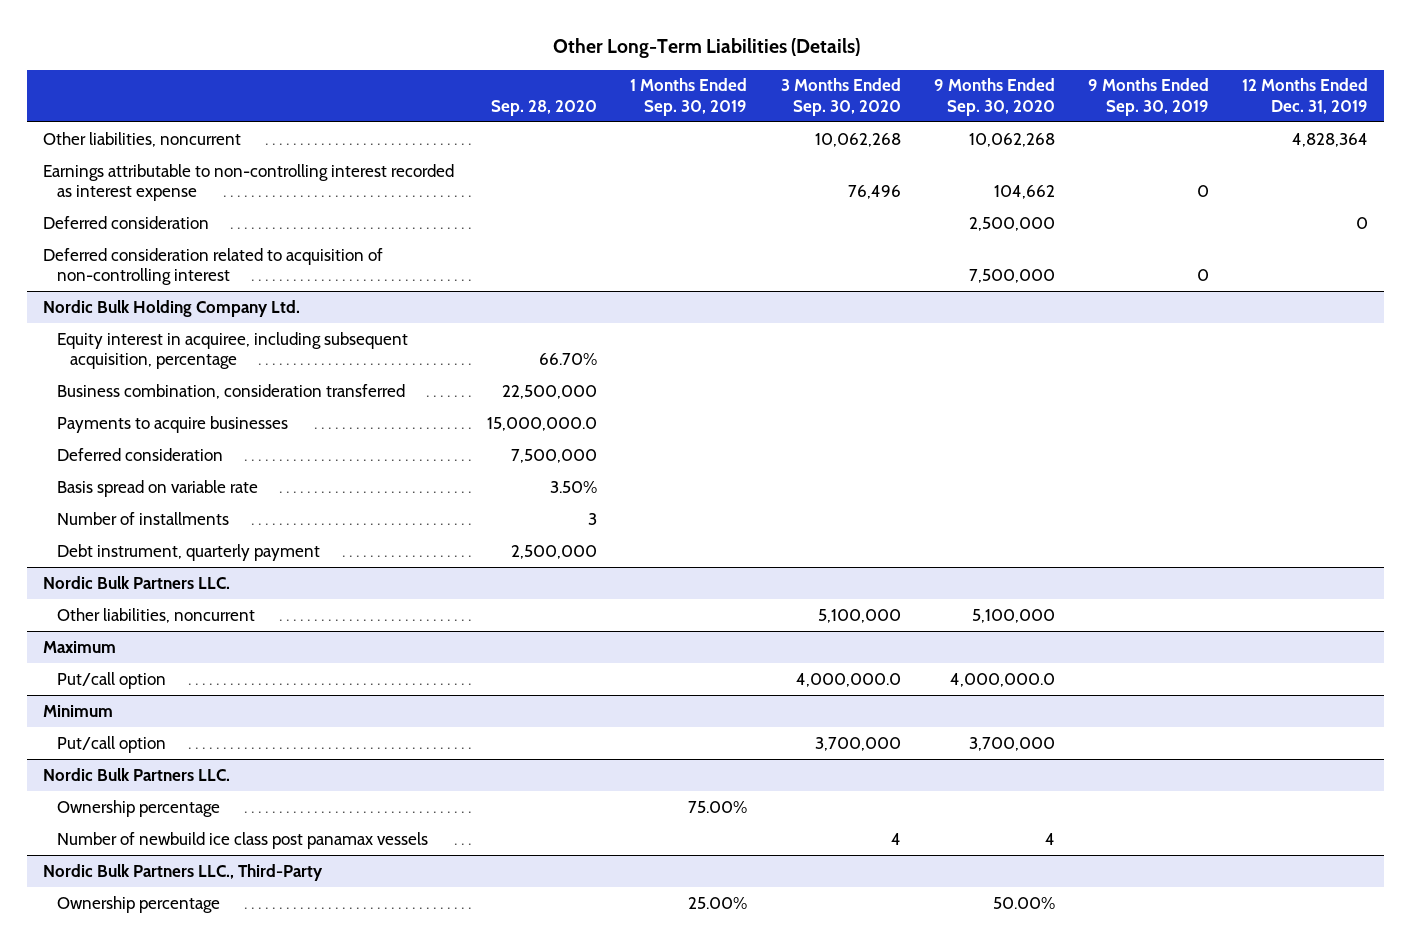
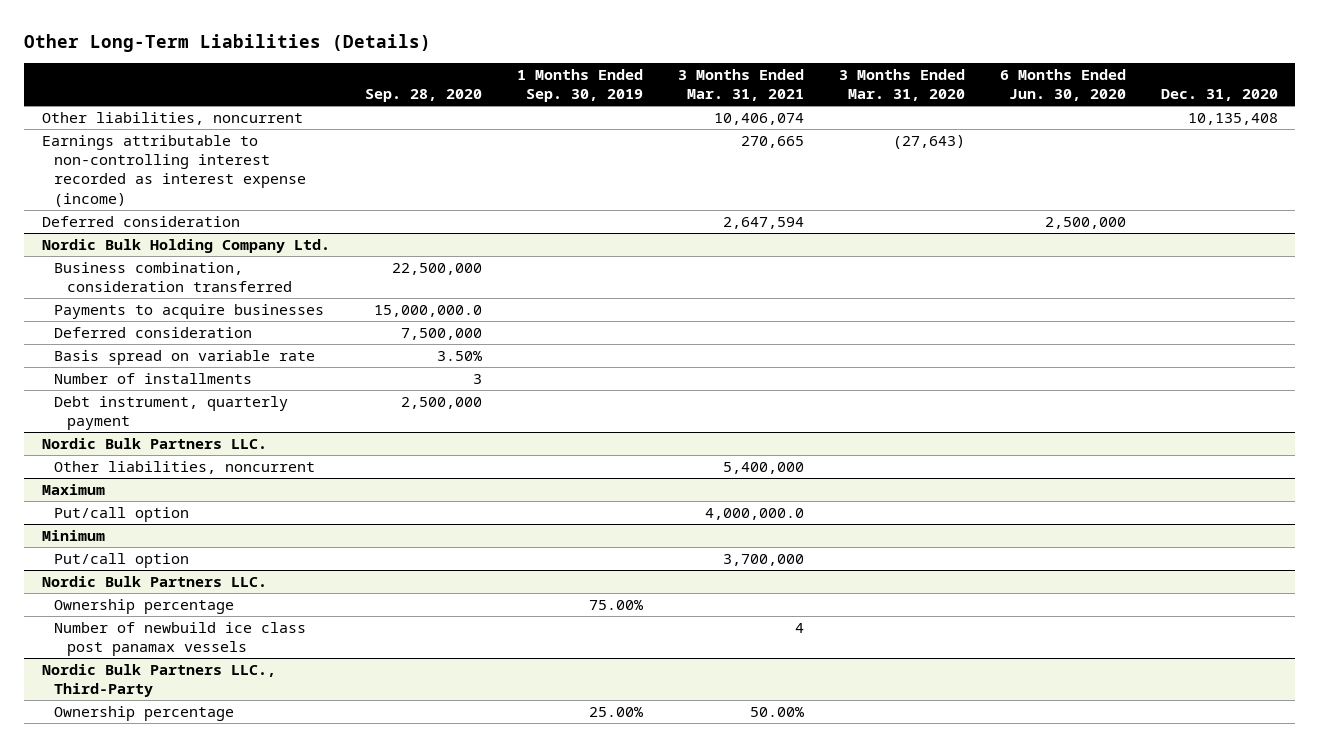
[780,78,901,116] 3 Months Ended Sep. 30, 2020 -> none
[933,78,1055,116] 9 Months Ended Sep. 30, 2020 -> none
[1087,78,1209,116] 9 Months Ended Sep. 30, 2019 -> none
[1241,78,1368,114] 12 Months Ended Dec. 31, 2019 -> none
none -> [677,69,804,102] 3 Months Ended Mar. 31, 2021
none -> [838,69,965,102] 3 Months Ended Mar. 31, 2020
none -> [999,69,1126,102] 6 Months Ended Jun. 30, 2020
none -> [1160,89,1278,102] Dec. 31, 2020
[43,163,455,202] Earnings attributable to non-controlling interest recorded as interest expense -> [41,135,307,207] Earnings attributable to non-controlling interest recorded as interest expense (income)
[43,247,384,286] Deferred consideration related to acquisition of non-controlling interest -> none
[56,331,408,370] Equity interest in acquiree, including subsequent acquisition, percentage -> none

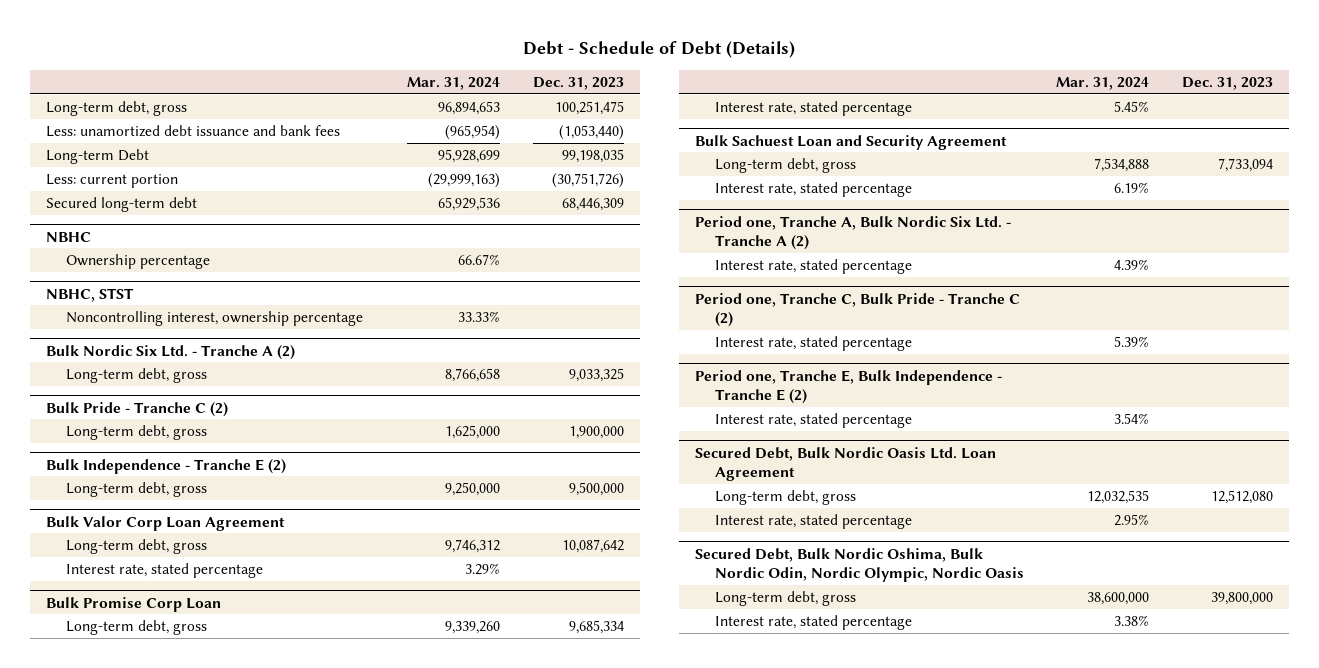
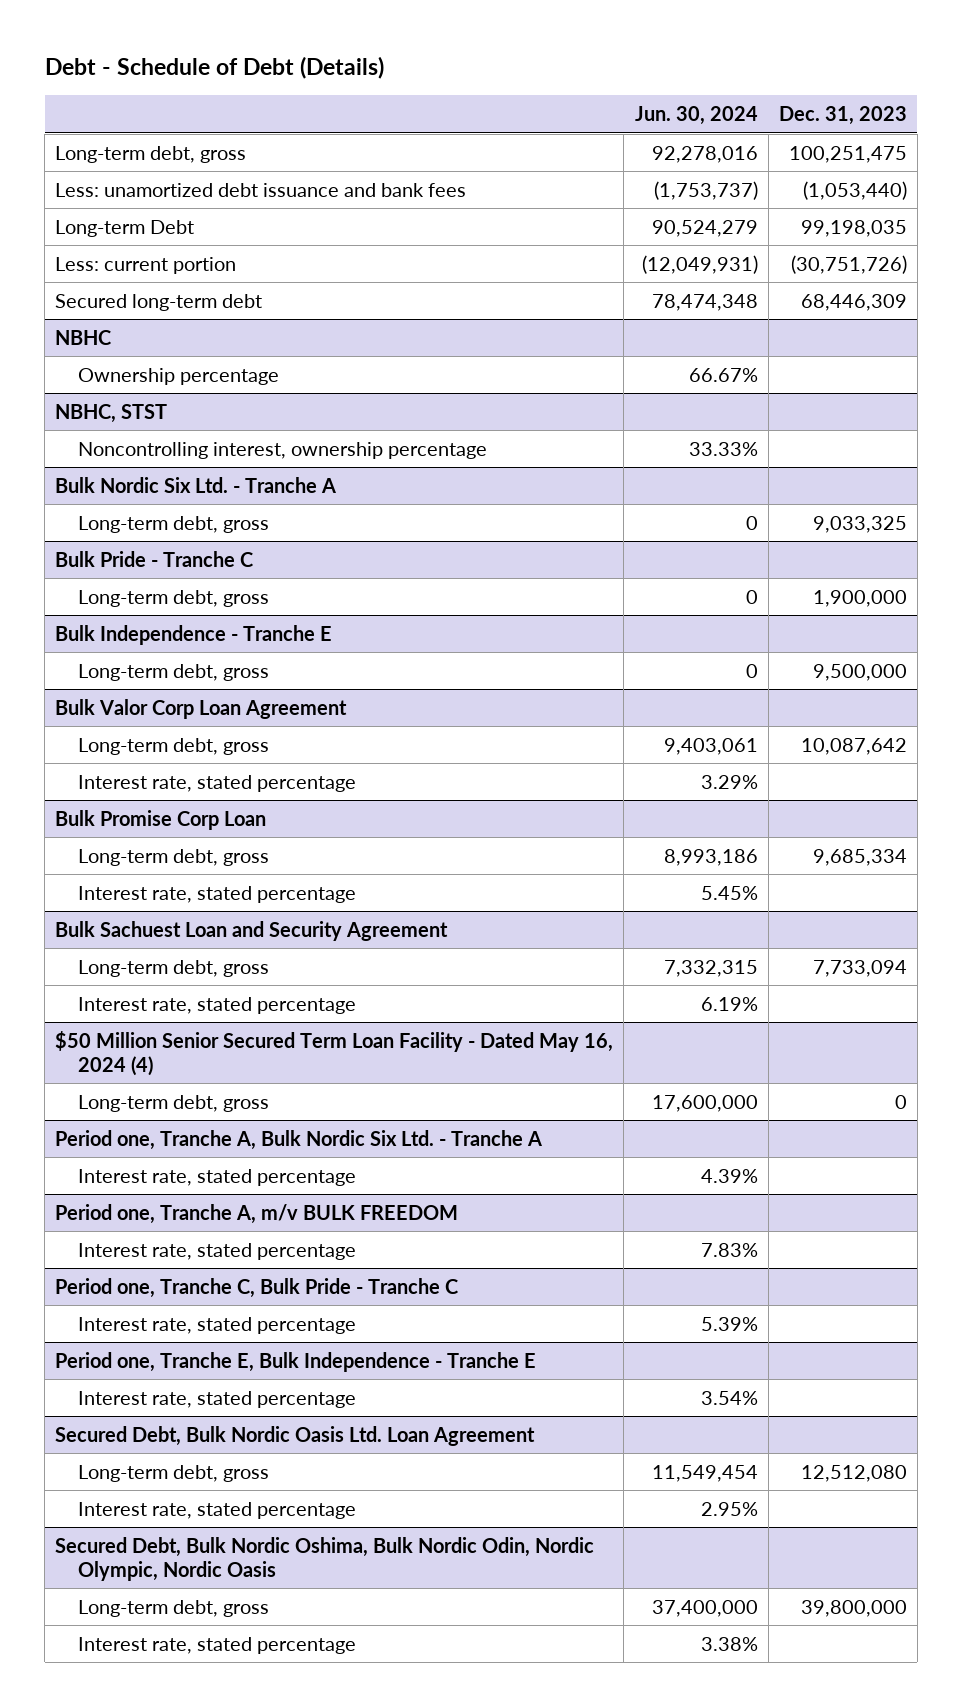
[407,76,501,90] Mar. 31, 2024 -> none
none -> [634,106,758,126] Jun. 30, 2024
[45,344,295,360] Bulk Nordic Six Ltd. - Tranche A (2) -> [55,476,337,493] Bulk Nordic Six Ltd. - Tranche A
[45,401,228,417] Bulk Pride - Tranche C (2) -> [55,550,254,567] Bulk Pride - Tranche C
[45,458,286,474] Bulk Independence - Tranche E (2) -> [55,624,333,645] Bulk Independence - Tranche E
none -> [55,1030,614,1076] $50 Million Senior Secured Term Loan Facility - Dated May 16, 2024 (4)
none -> [78,1094,270,1112] Long-term debt, gross
[695,215,1012,250] Period one, Tranche A, Bulk Nordic Six Ltd. - Tranche A (2) -> [55,1129,543,1150] Period one, Tranche A, Bulk Nordic Six Ltd. - Tranche A
none -> [55,1203,459,1224] Period one, Tranche A, m/v BULK FREEDOM
none -> [78,1242,357,1260] Interest rate, stated percentage
[695,292,1021,327] Period one, Tranche C, Bulk Pride - Tranche C (2) -> [55,1277,459,1298] Period one, Tranche C, Bulk Pride - Tranche C
[695,369,1003,404] Period one, Tranche E, Bulk Independence - Tranche E (2) -> [55,1351,537,1372] Period one, Tranche E, Bulk Independence - Tranche E

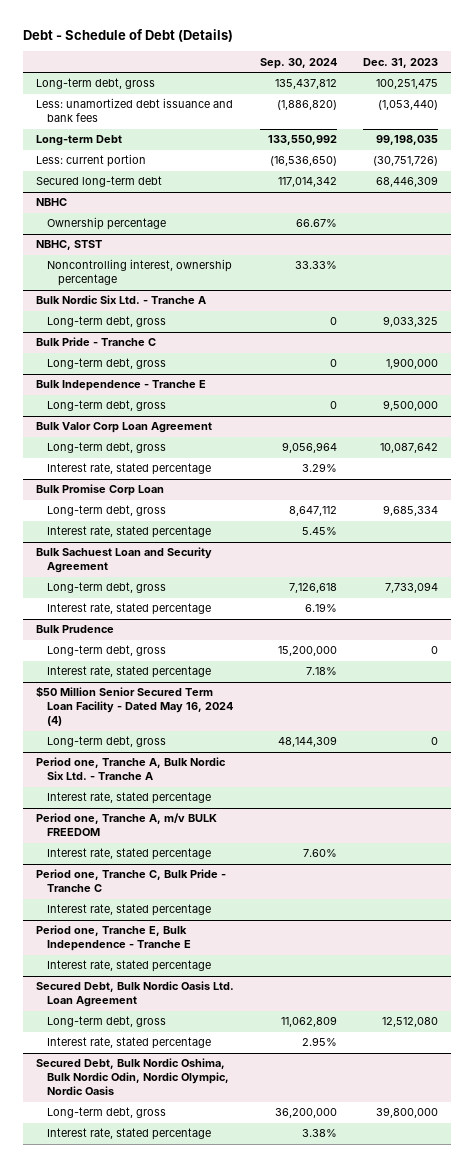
[634,106,758,126] Jun. 30, 2024 -> none
none -> [260,57,338,69] Sep. 30, 2024
none -> [35,625,114,634] Bulk Prudence
none -> [46,645,166,657] Long-term debt, gross
none -> [46,666,211,679] Interest rate, stated percentage

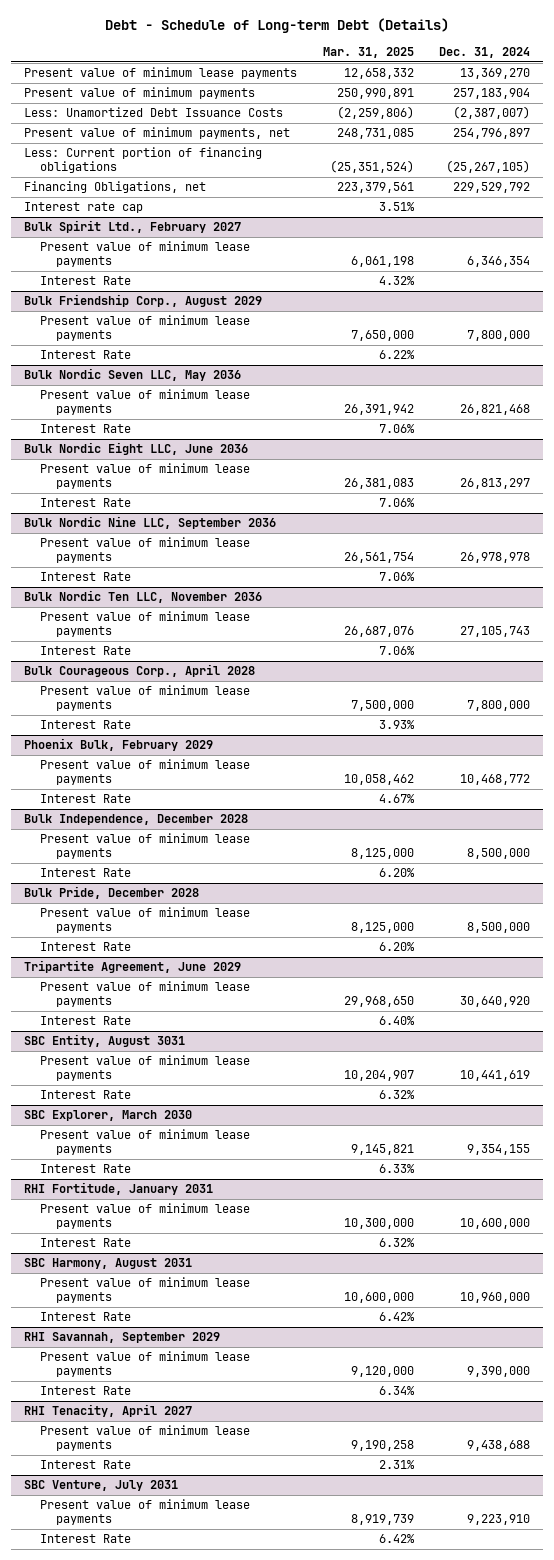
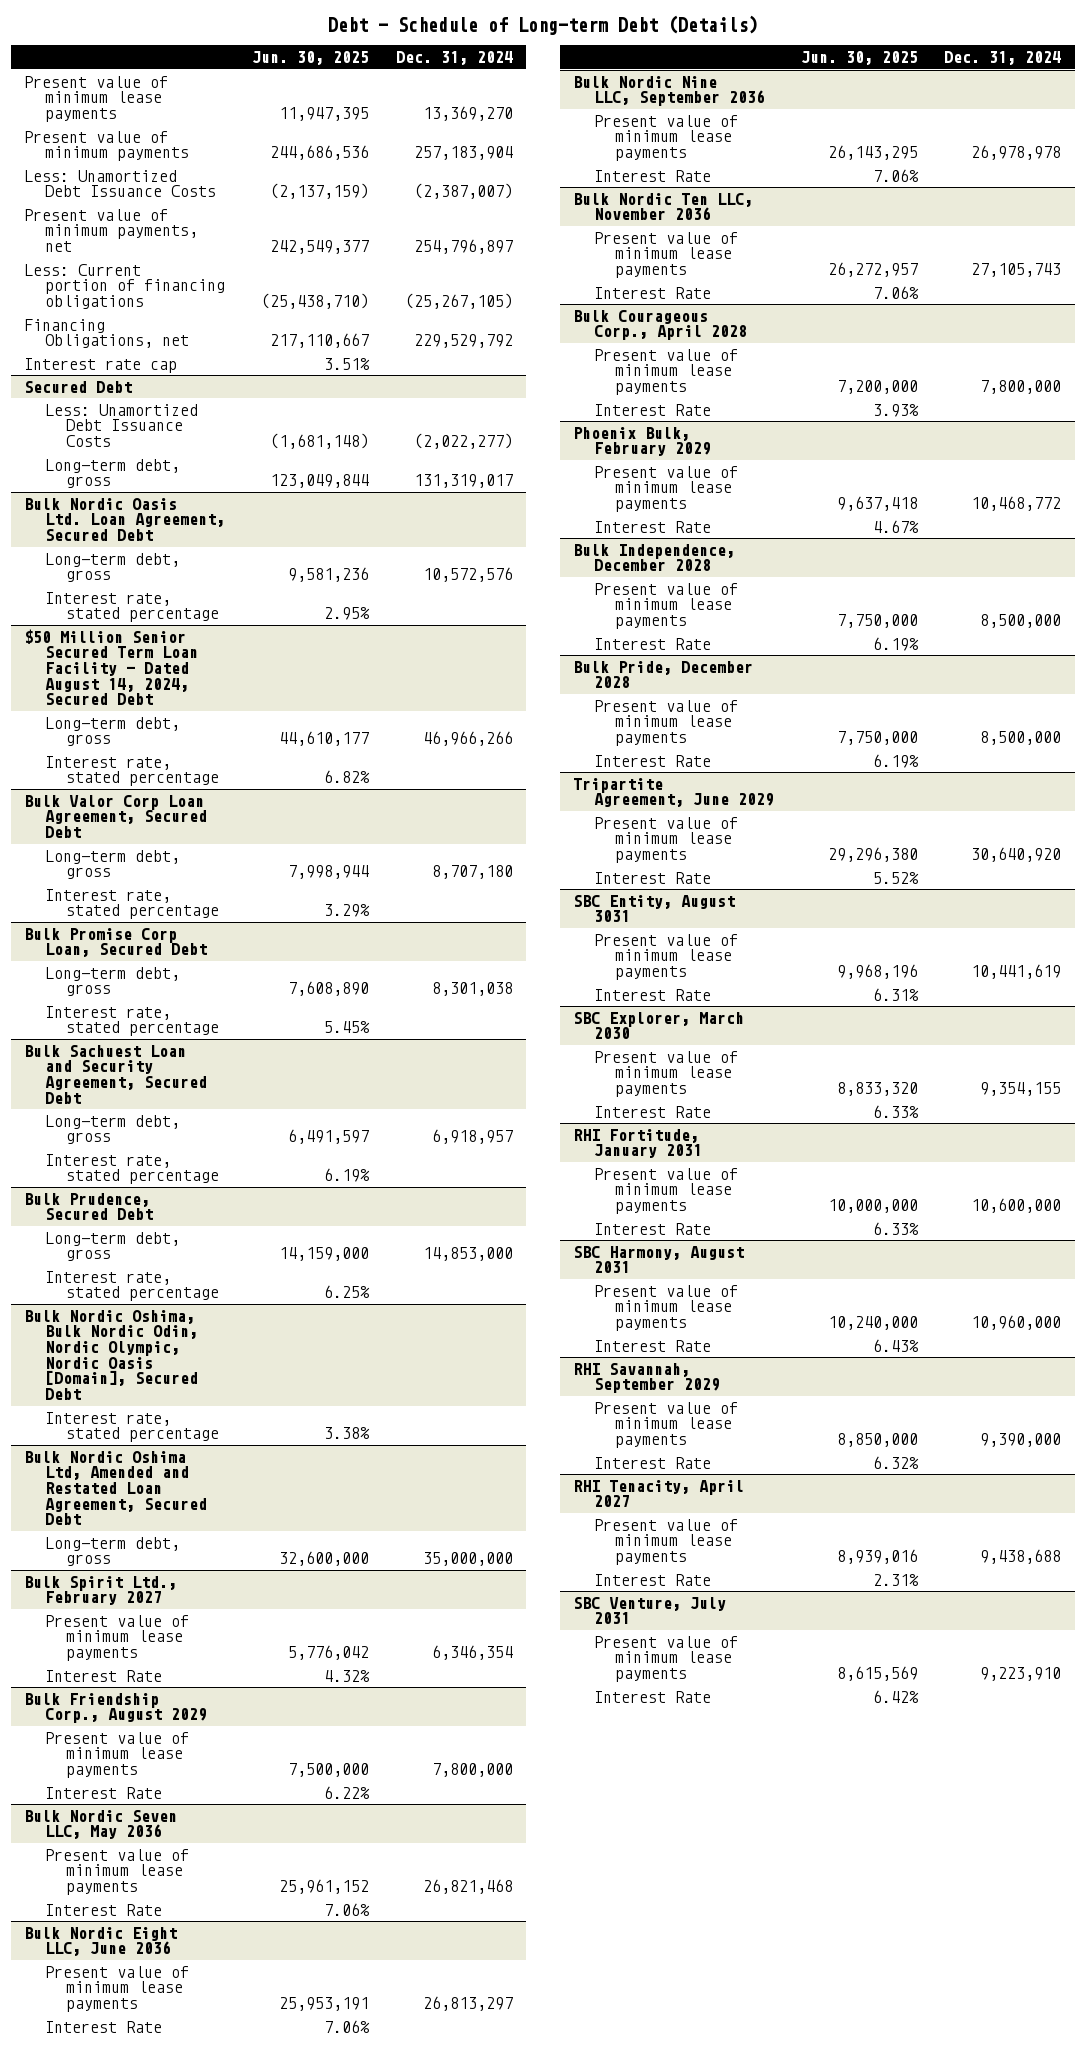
[322,47,414,59] Mar. 31, 2025 -> none
none -> [252,51,370,66] Jun. 30, 2025
none -> [24,380,133,393] Secured Debt
none -> [45,403,199,448] Less: Unamortized Debt Issuance Costs
none -> [45,458,181,489] Long-term debt, gross
none -> [24,497,226,542] Bulk Nordic Oasis Ltd. Loan Agreement, Secured Debt
none -> [45,552,181,583] Long-term debt, gross
none -> [45,591,220,623] Interest rate, stated percentage
none -> [24,628,199,706] $50 Million Senior Secured Term Loan Facility - Dated August 14, 2024, Secured Debt
none -> [45,716,181,747] Long-term debt, gross
none -> [45,755,220,787] Interest rate, stated percentage
none -> [24,794,208,839] Bulk Valor Corp Loan Agreement, Secured Debt
none -> [45,849,181,880] Long-term debt, gross
none -> [45,888,220,920] Interest rate, stated percentage
none -> [24,927,208,958] Bulk Promise Corp Loan, Secured Debt
none -> [45,966,181,997] Long-term debt, gross
none -> [45,1005,220,1037] Interest rate, stated percentage
none -> [24,1044,208,1104] Bulk Sachuest Loan and Security Agreement, Secured Debt
none -> [45,1114,181,1145] Long-term debt, gross
none -> [45,1153,220,1185] Interest rate, stated percentage
none -> [24,1192,154,1221] Bulk Prudence, Secured Debt
none -> [45,1231,181,1262] Long-term debt, gross
none -> [45,1270,220,1302] Interest rate, stated percentage
none -> [24,1309,199,1401] Bulk Nordic Oshima, Bulk Nordic Odin, Nordic Olympic, Nordic Oasis [Domain], Secured Debt
none -> [45,1411,220,1443] Interest rate, stated percentage
none -> [24,1450,208,1526] Bulk Nordic Oshima Ltd, Amended and Restated Loan Agreement, Secured Debt
none -> [45,1536,181,1567] Long-term debt, gross

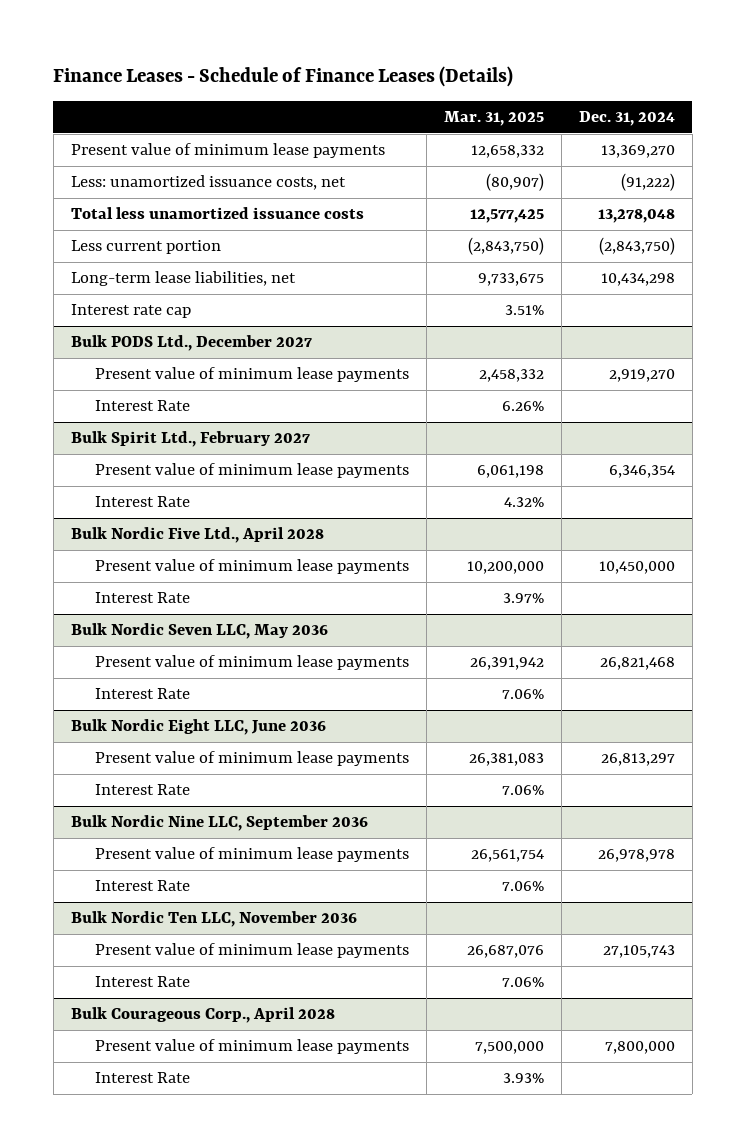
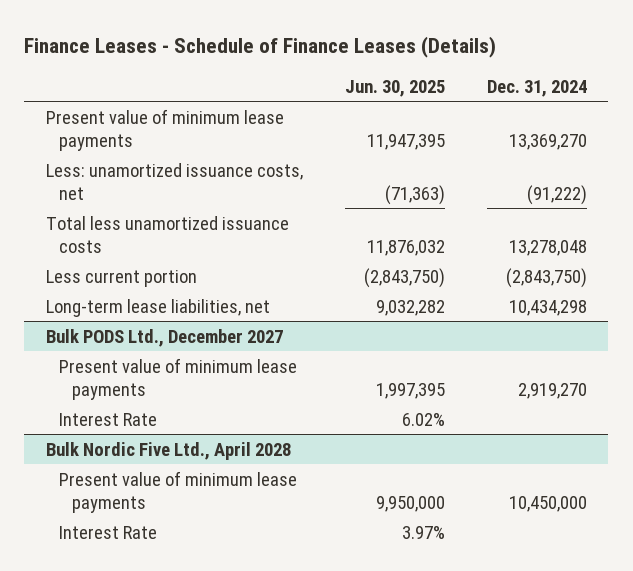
[443,111,544,127] Mar. 31, 2025 -> none
none -> [344,79,445,97] Jun. 30, 2025
[70,304,191,319] Interest rate cap -> none
[70,431,310,448] Bulk Spirit Ltd., February 2027 -> none
[95,463,410,479] Present value of minimum lease payments -> none
[95,496,191,508] Interest Rate -> none
[70,623,328,640] Bulk Nordic Seven LLC, May 2036 -> none
[95,655,410,671] Present value of minimum lease payments -> none
[95,688,191,700] Interest Rate -> none
[70,719,326,736] Bulk Nordic Eight LLC, June 2036 -> none
[95,751,410,767] Present value of minimum lease payments -> none
[95,784,191,796] Interest Rate -> none
[70,815,368,832] Bulk Nordic Nine LLC, September 2036 -> none
[95,847,410,863] Present value of minimum lease payments -> none
[95,880,191,892] Interest Rate -> none
[70,911,357,928] Bulk Nordic Ten LLC, November 2036 -> none
[95,943,410,959] Present value of minimum lease payments -> none
[95,976,191,988] Interest Rate -> none
[70,1007,335,1024] Bulk Courageous Corp., April 2028 -> none
[95,1039,410,1055] Present value of minimum lease payments -> none
[95,1072,191,1084] Interest Rate -> none

